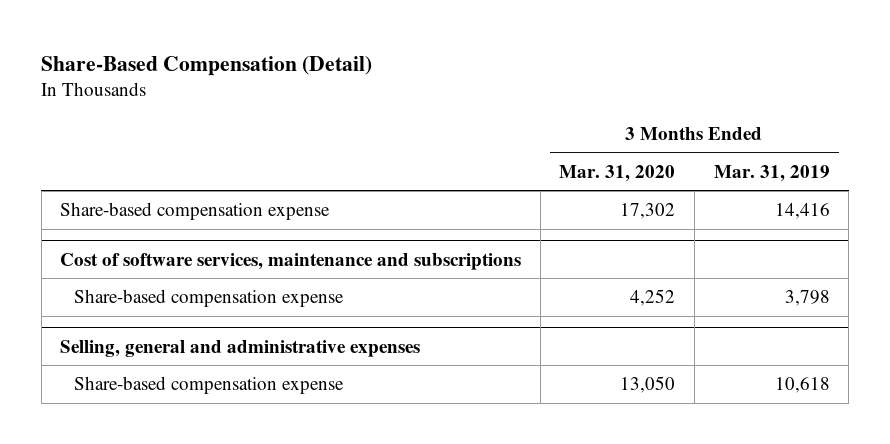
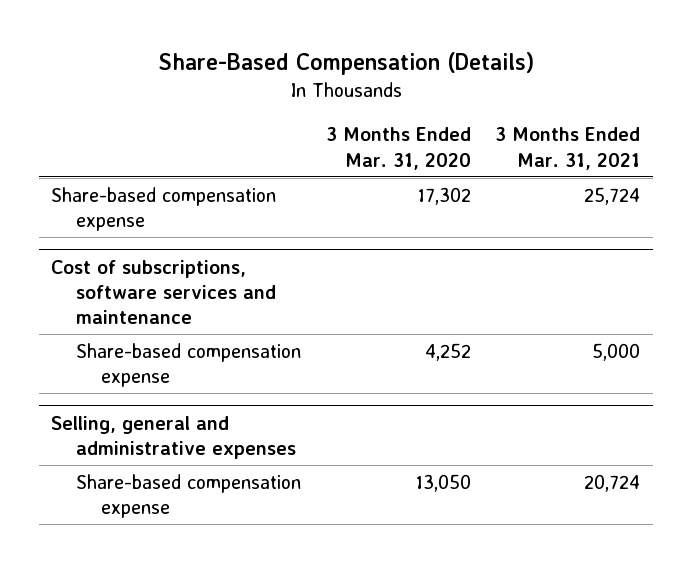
[41,55,373,76] Share-Based Compensation (Detail) -> [157,51,534,75] Share-Based Compensation (Details)
[713,164,830,182] Mar. 31, 2019 -> none
none -> [495,127,641,170] 3 Months Ended Mar. 31, 2021
[60,252,522,270] Cost of software services, maintenance and subscriptions -> [50,259,276,325] Cost of subscriptions, software services and maintenance

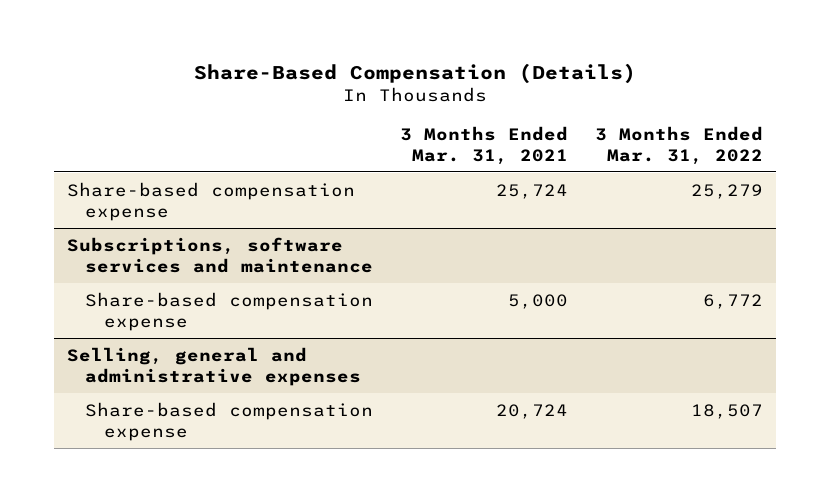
[325,127,471,170] 3 Months Ended Mar. 31, 2020 -> none
none -> [594,125,763,165] 3 Months Ended Mar. 31, 2022
[50,259,276,325] Cost of subscriptions, software services and maintenance -> [67,236,374,273] Subscriptions, software services and maintenance

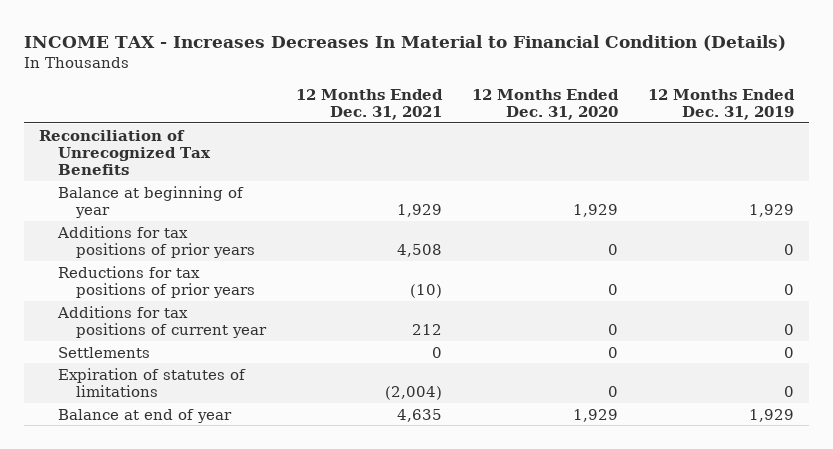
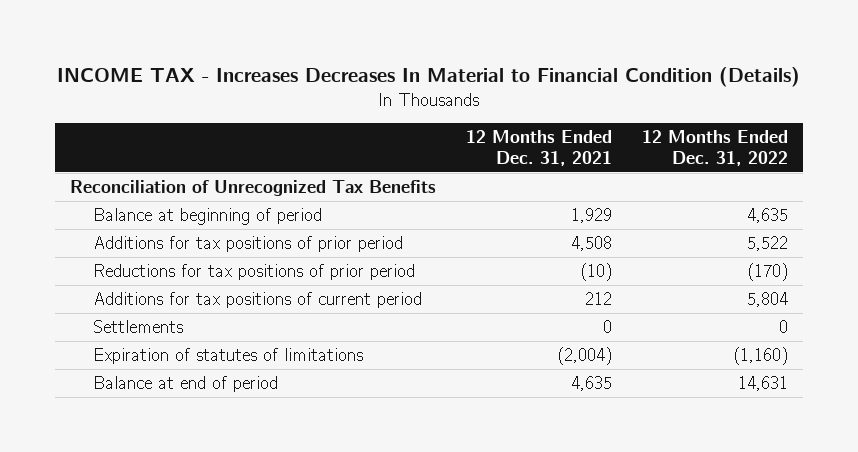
[472,88,620,120] 12 Months Ended Dec. 31, 2020 -> none
[647,88,795,120] 12 Months Ended Dec. 31, 2019 -> none
none -> [642,130,789,167] 12 Months Ended Dec. 31, 2022
[57,185,244,219] Balance at beginning of year -> [92,207,322,225] Balance at beginning of period
[56,225,256,259] Additions for tax positions of prior years -> [92,235,403,252] Additions for tax positions of prior period
[57,265,256,299] Reductions for tax positions of prior years -> [92,263,415,280] Reductions for tax positions of prior period
[56,305,268,339] Additions for tax positions of current year -> [92,291,422,308] Additions for tax positions of current period
[57,408,232,423] Balance at end of year -> [92,375,278,392] Balance at end of period

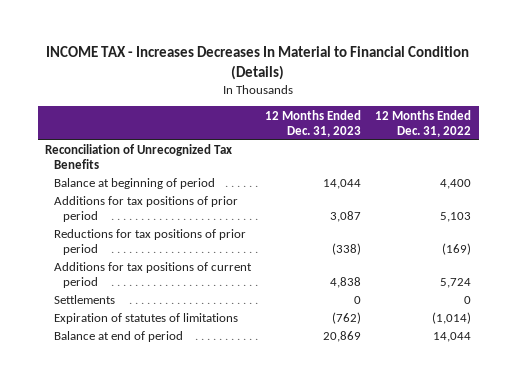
[465,130,612,167] 12 Months Ended Dec. 31, 2021 -> none
none -> [265,109,362,137] 12 Months Ended Dec. 31, 2023
[747,207,789,223] 4,635 -> [440,179,472,190] 4,400
[747,235,789,251] 5,522 -> [440,212,472,223] 5,103
[747,262,789,281] (170) -> [442,243,472,256] (169)
[747,291,789,307] 5,804 -> [440,278,472,289] 5,724
[733,346,789,365] (1,160) -> [432,312,472,325] (1,014)
[738,375,789,391] 14,631 -> [433,332,472,343] 14,044

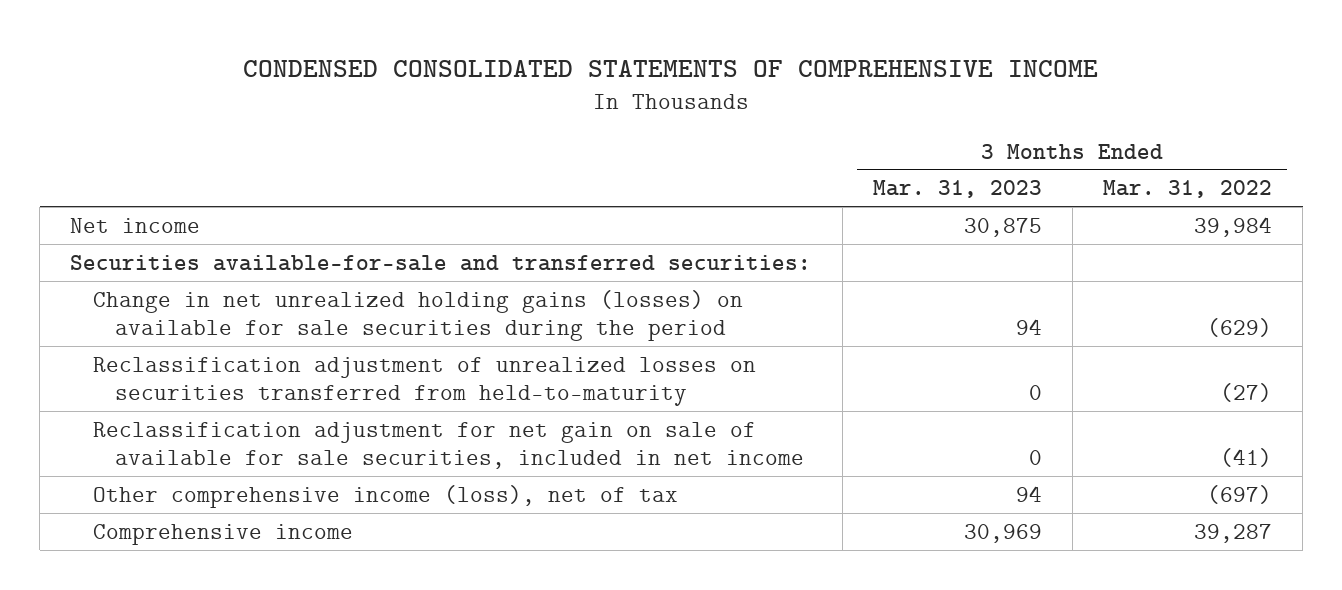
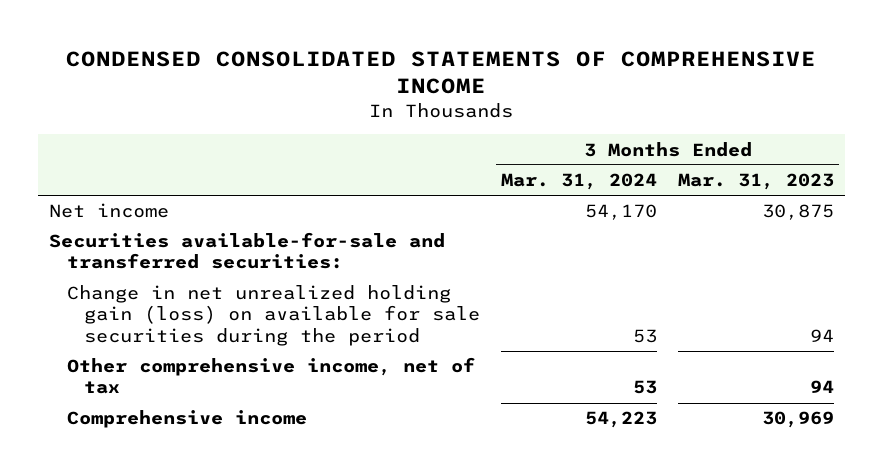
[1102,180,1272,199] Mar. 31, 2022 -> none
none -> [501,173,658,191] Mar. 31, 2024
[92,356,756,406] Reclassification adjustment of unrealized losses on securities transferred from held-to-maturity -> none
[92,421,804,469] Reclassification adjustment for net gain on sale of available for sale securities, included in net income -> none
[92,289,743,341] Change in net unrealized holding gains (losses) on available for sale securities during the period -> [66,285,481,346] Change in net unrealized holding gain (loss) on available for sale securities during the period
[92,484,678,508] Other comprehensive income (loss), net of tax -> [66,357,475,395] Other comprehensive income, net of tax

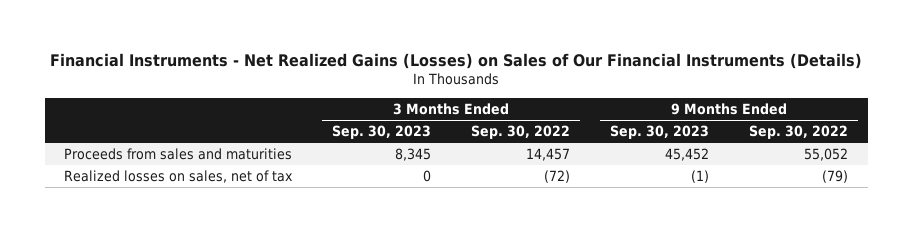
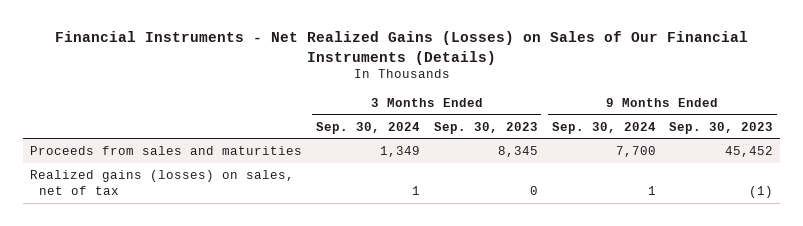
[471,125,571,140] Sep. 30, 2022 -> none
[749,125,849,140] Sep. 30, 2022 -> none
none -> [315,121,420,134] Sep. 30, 2024
none -> [551,121,656,134] Sep. 30, 2024
[64,170,294,184] Realized losses on sales, net of tax -> [29,169,294,196] Realized gains (losses) on sales, net of tax

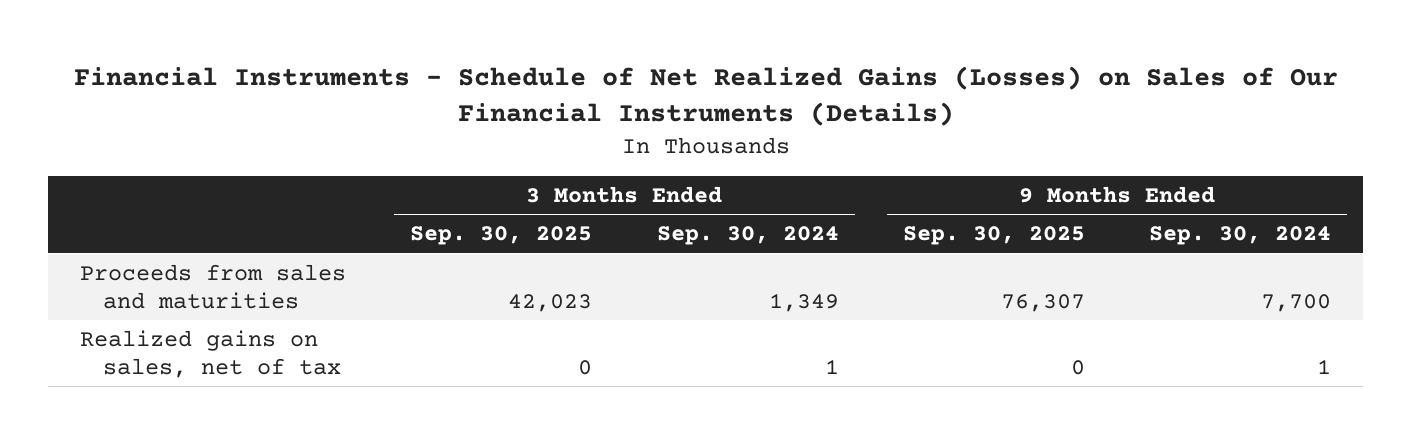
[54,31,748,65] Financial Instruments - Net Realized Gains (Losses) on Sales of Our Financial Instruments (Details) -> [73,65,1338,126] Financial Instruments - Schedule of Net Realized Gains (Losses) on Sales of Our Financial Instruments (Details)
[433,121,538,134] Sep. 30, 2023 -> none
[669,121,774,134] Sep. 30, 2023 -> none
none -> [410,226,593,246] Sep. 30, 2025
none -> [902,226,1085,246] Sep. 30, 2025
[29,169,294,196] Realized gains (losses) on sales, net of tax -> [80,329,342,379] Realized gains on sales, net of tax

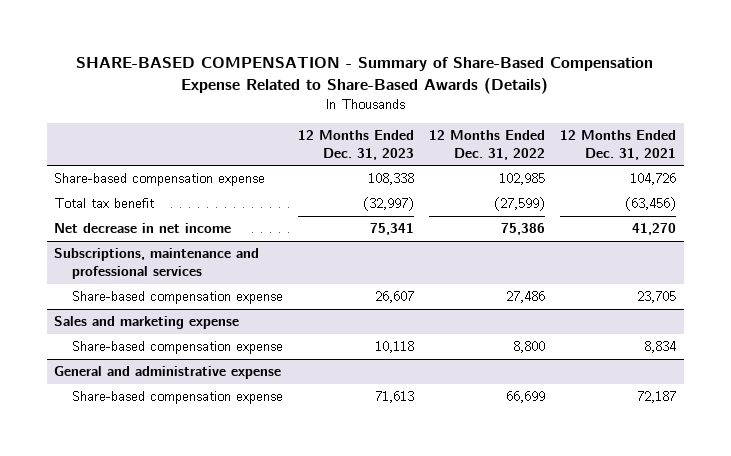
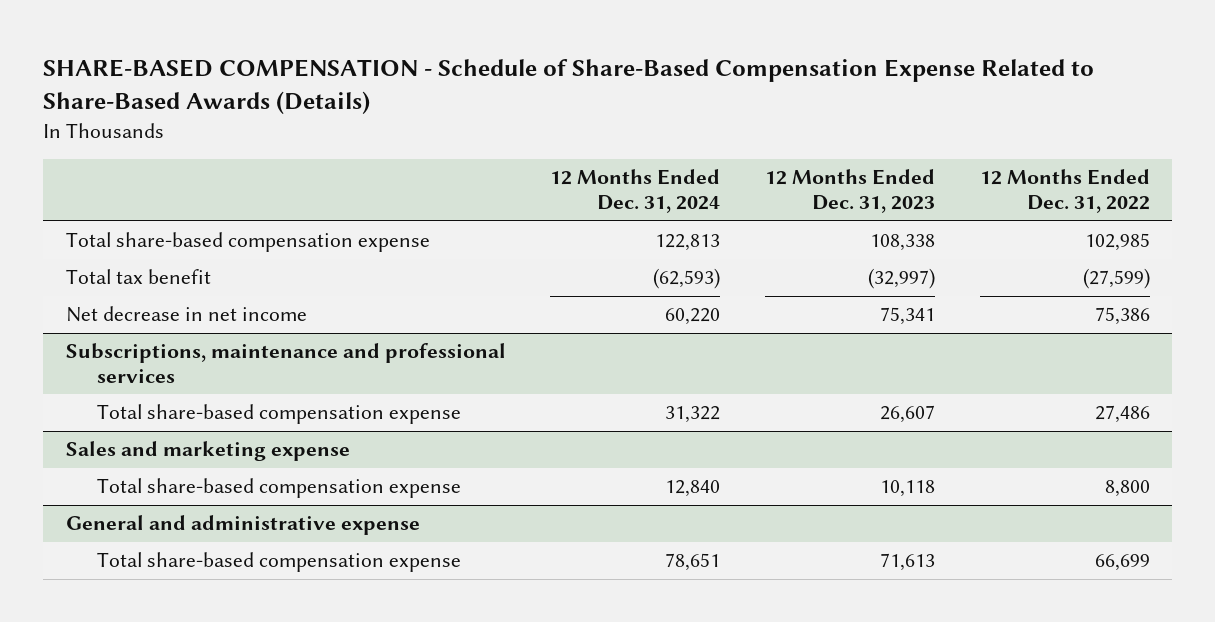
[76,57,654,94] SHARE-BASED COMPENSATION - Summary of Share-Based Compensation Expense Related to Share-Based Awards (Details) -> [43,59,1095,115] SHARE-BASED COMPENSATION - Schedule of Share-Based Compensation Expense Related to Share-Based Awards (Details)
[560,129,677,160] 12 Months Ended Dec. 31, 2021 -> none
none -> [550,169,721,214] 12 Months Ended Dec. 31, 2024
[54,173,266,187] Share-based compensation expense -> [65,232,430,253] Total share-based compensation expense
[72,291,284,305] Share-based compensation expense -> [96,404,461,425] Total share-based compensation expense
[72,341,284,355] Share-based compensation expense -> [96,478,461,499] Total share-based compensation expense
[72,391,284,405] Share-based compensation expense -> [96,552,461,573] Total share-based compensation expense

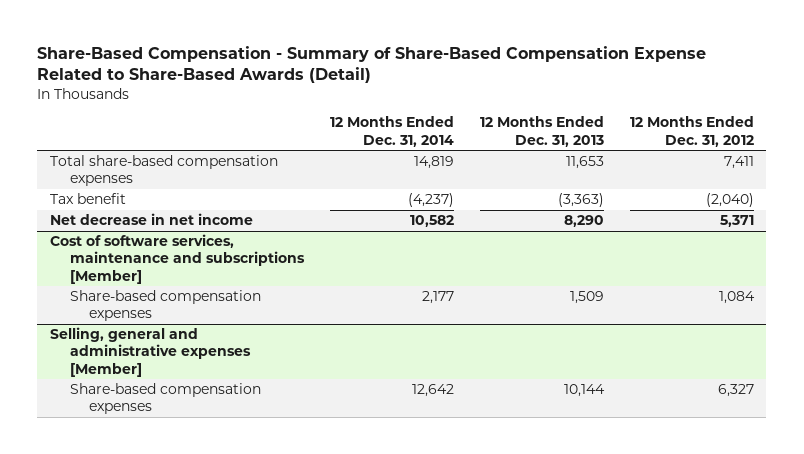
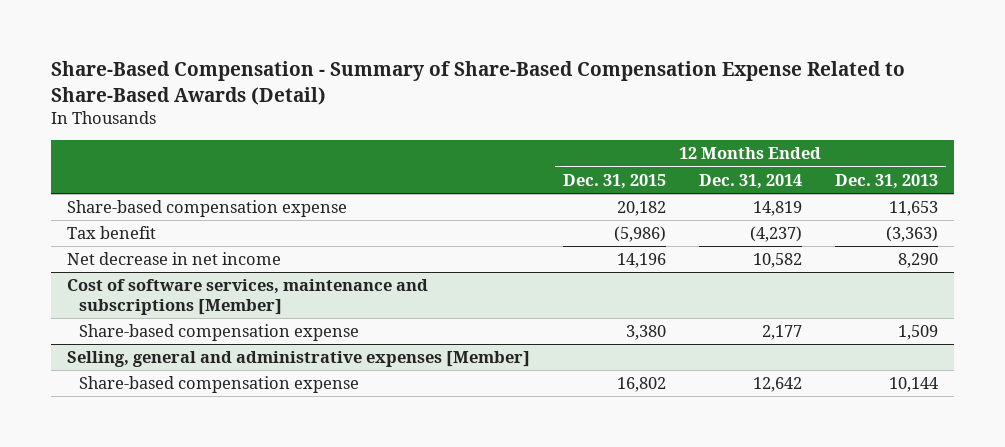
[629,116,754,147] 12 Months Ended Dec. 31, 2012 -> none
none -> [563,173,667,189] Dec. 31, 2015
[50,155,279,187] Total share-based compensation expenses -> [67,200,348,218] Share-based compensation expense
[69,290,261,322] Share-based compensation expenses -> [79,324,360,342] Share-based compensation expense
[69,383,261,415] Share-based compensation expenses -> [79,376,360,394] Share-based compensation expense

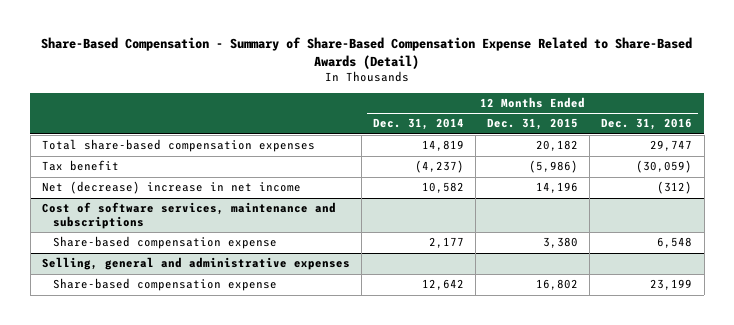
[834,173,938,189] Dec. 31, 2013 -> none
none -> [601,118,693,131] Dec. 31, 2016
[67,200,348,218] Share-based compensation expense -> [41,139,315,153] Total share-based compensation expenses
[67,252,282,266] Net decrease in net income -> [41,181,301,195] Net (decrease) increase in net income
[67,279,429,315] Cost of software services, maintenance and subscriptions [Member] -> [41,202,336,229] Cost of software services, maintenance and subscriptions
[67,351,531,368] Selling, general and administrative expenses [Member] -> [41,257,350,271] Selling, general and administrative expenses

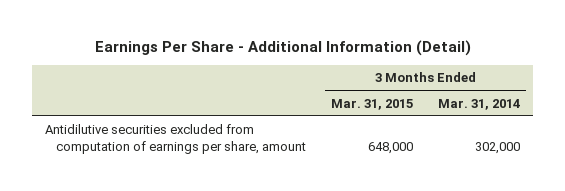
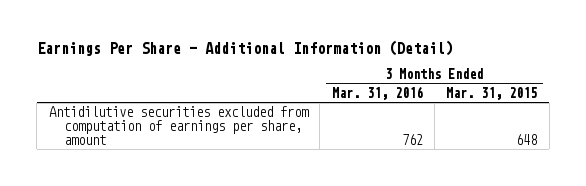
[438,98,521,110] Mar. 31, 2014 -> none
none -> [331,85,423,100] Mar. 31, 2016
[367,141,413,154] 648,000 -> [516,133,538,145] 648

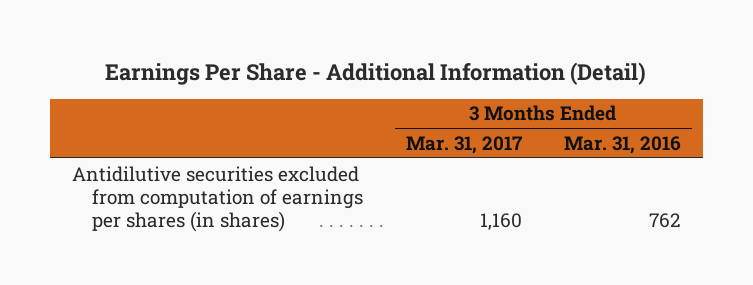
[446,86,538,100] Mar. 31, 2015 -> none
none -> [405,135,522,154] Mar. 31, 2017
[48,106,309,145] Antidilutive securities excluded from computation of earnings per share, amount -> [71,165,364,233] Antidilutive securities excluded from computation of earnings per shares (in shares)

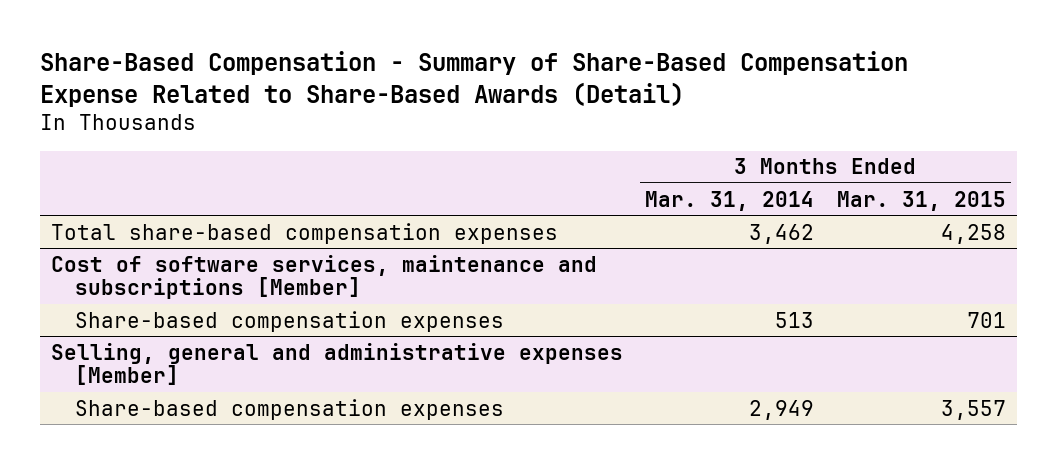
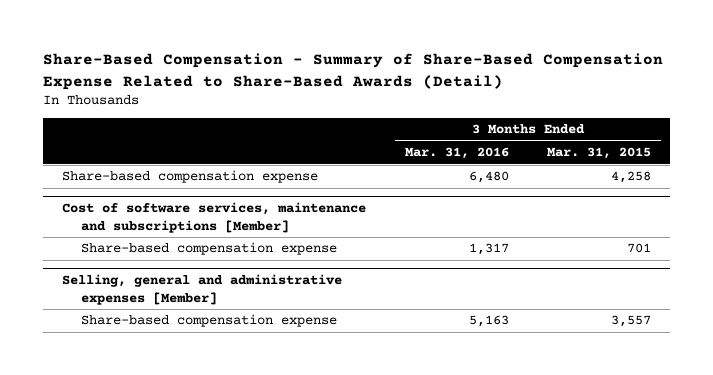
[645,190,815,211] Mar. 31, 2014 -> none
none -> [404,147,509,160] Mar. 31, 2016
[50,222,558,244] Total share-based compensation expenses -> [61,170,318,184] Share-based compensation expense
[74,310,504,332] Share-based compensation expenses -> [80,242,337,256] Share-based compensation expense
[74,398,504,420] Share-based compensation expenses -> [80,314,337,328] Share-based compensation expense

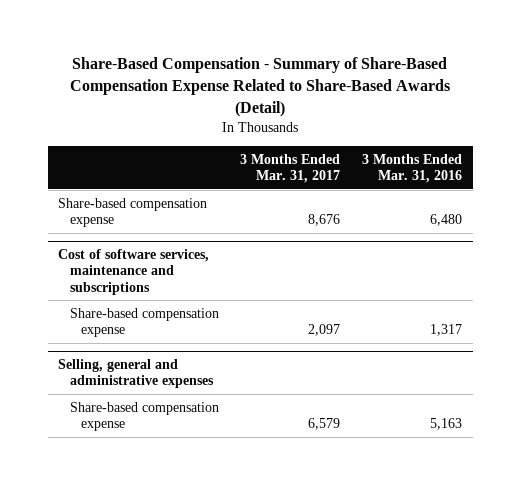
[547,147,652,160] Mar. 31, 2015 -> none
none -> [240,153,341,184] 3 Months Ended Mar. 31, 2017
[61,202,366,233] Cost of software services, maintenance and subscriptions [Member] -> [58,248,210,295] Cost of software services, maintenance and subscriptions
[61,274,342,305] Selling, general and administrative expenses [Member] -> [58,358,214,389] Selling, general and administrative expenses

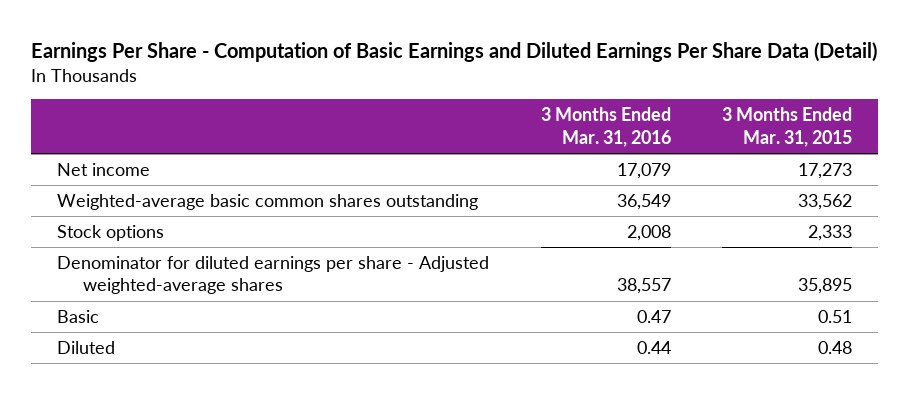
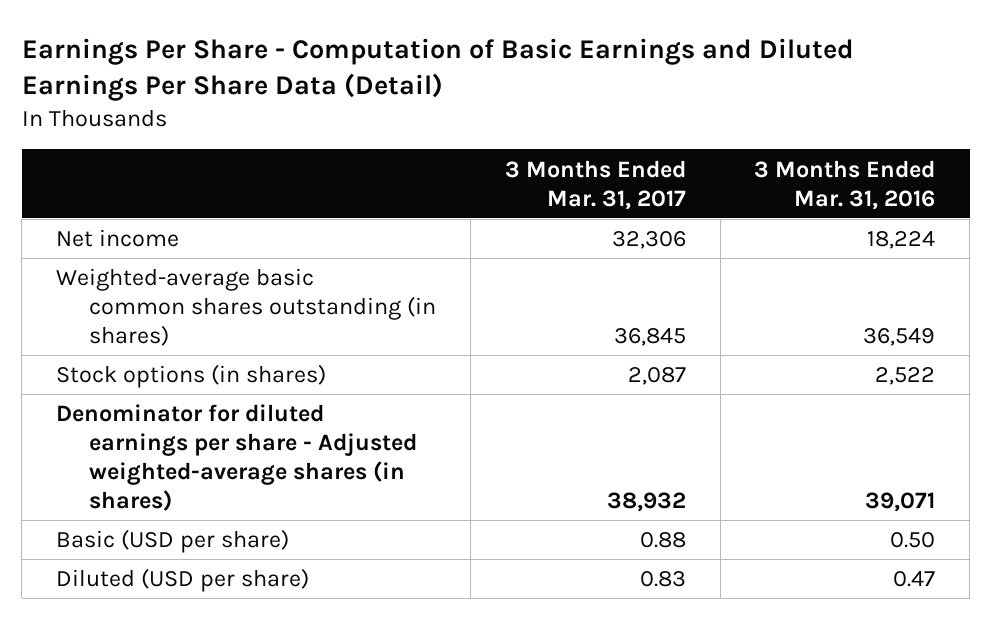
[722,107,853,147] 3 Months Ended Mar. 31, 2015 -> none
none -> [504,159,686,210] 3 Months Ended Mar. 31, 2017
[616,162,671,179] 17,079 -> [867,231,936,250] 18,224
[57,193,479,210] Weighted-average basic common shares outstanding -> [56,268,437,347] Weighted-average basic common shares outstanding (in shares)
[57,224,165,241] Stock options -> [56,364,327,389] Stock options (in shares)
[626,224,671,241] 2,008 -> [875,367,936,386] 2,522
[57,255,490,295] Denominator for diluted earnings per share - Adjusted weighted-average shares -> [56,404,418,511] Denominator for diluted earnings per share - Adjusted weighted-average shares (in shares)
[616,278,671,295] 38,557 -> [865,491,936,512] 39,071
[57,309,100,323] Basic -> [56,529,290,554] Basic (USD per share)
[636,309,671,323] 0.47 -> [890,532,936,549] 0.50
[57,340,116,354] Diluted -> [56,568,310,593] Diluted (USD per share)
[636,340,671,354] 0.44 -> [893,571,936,588] 0.47

